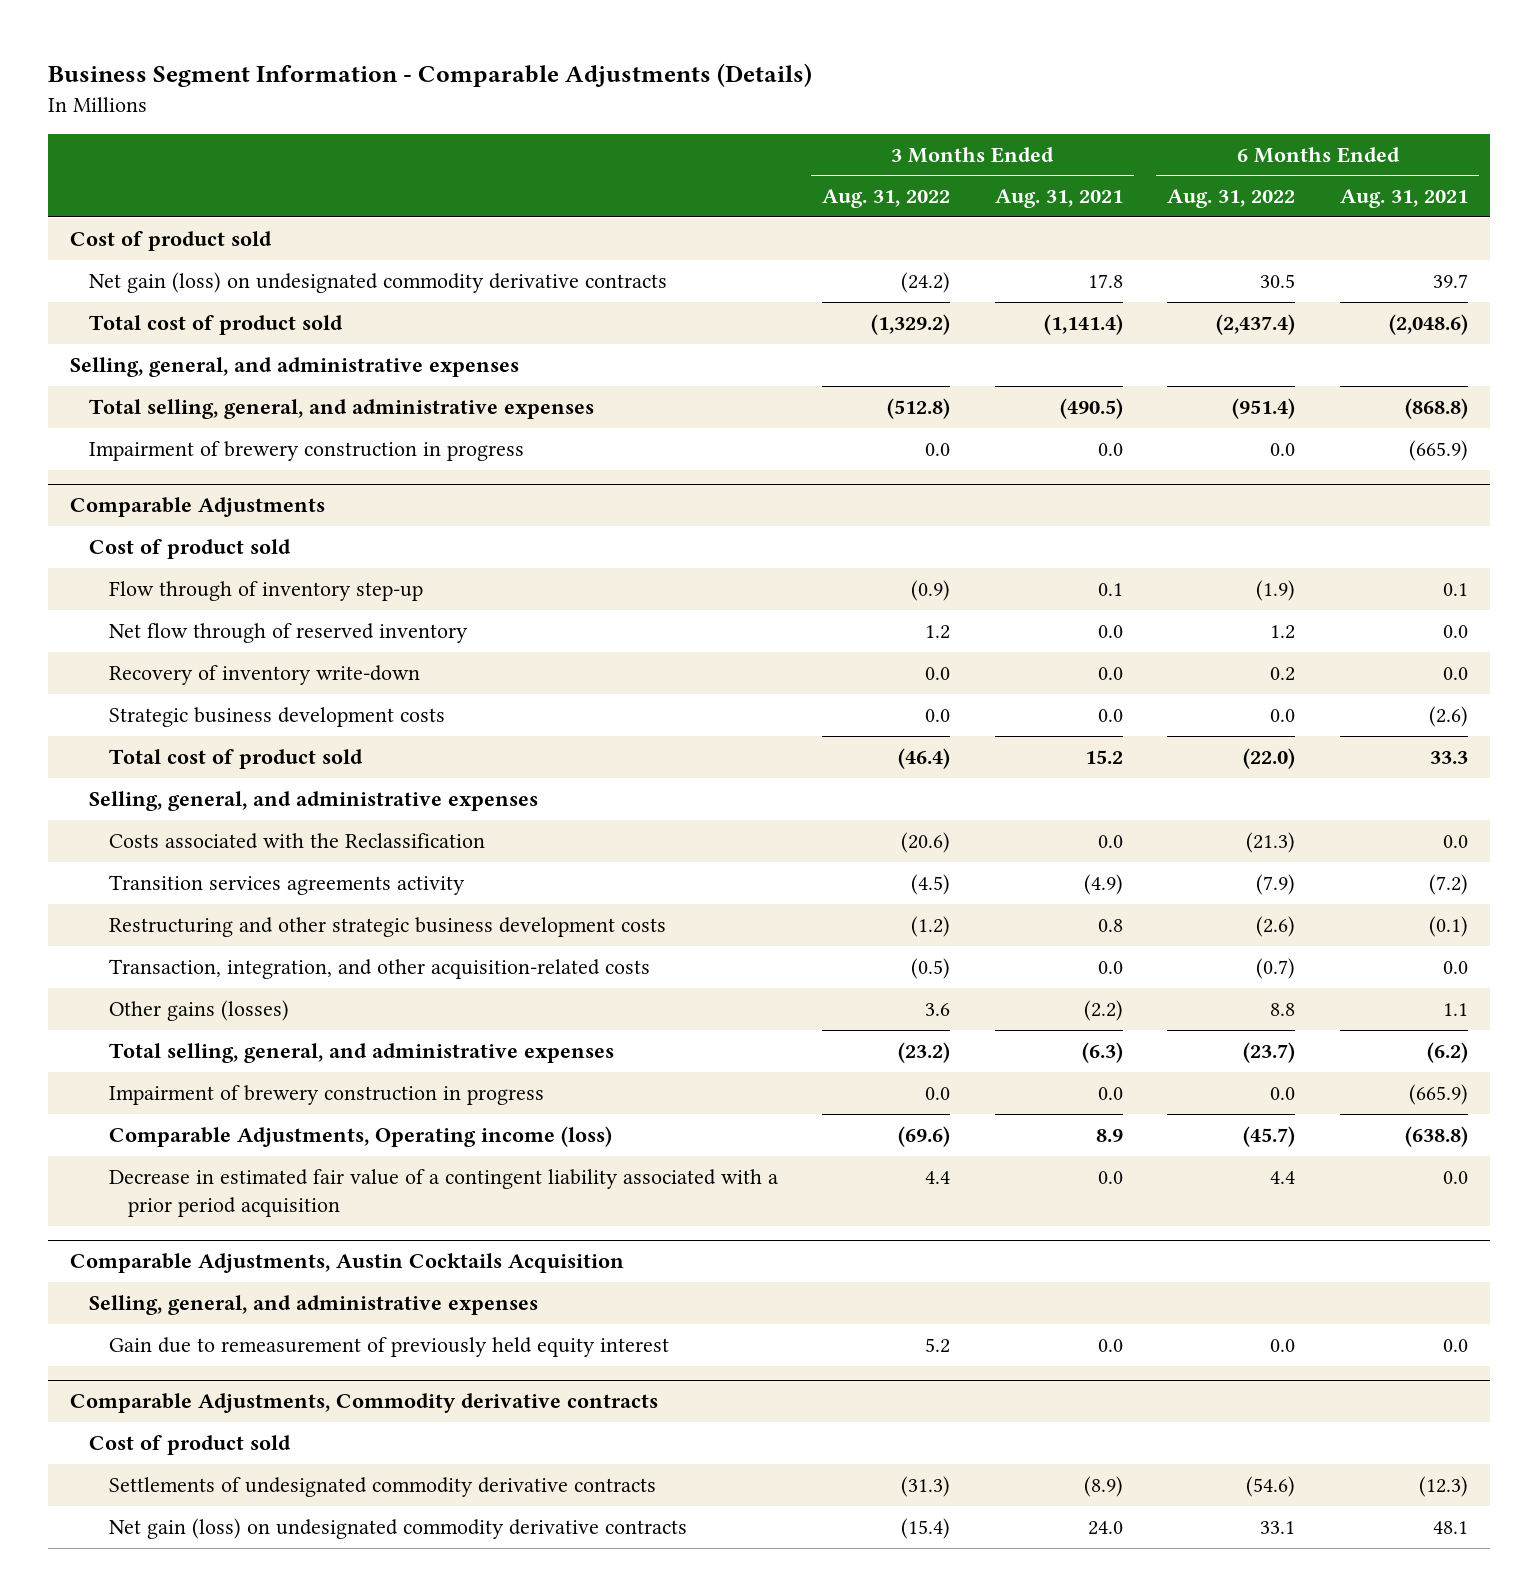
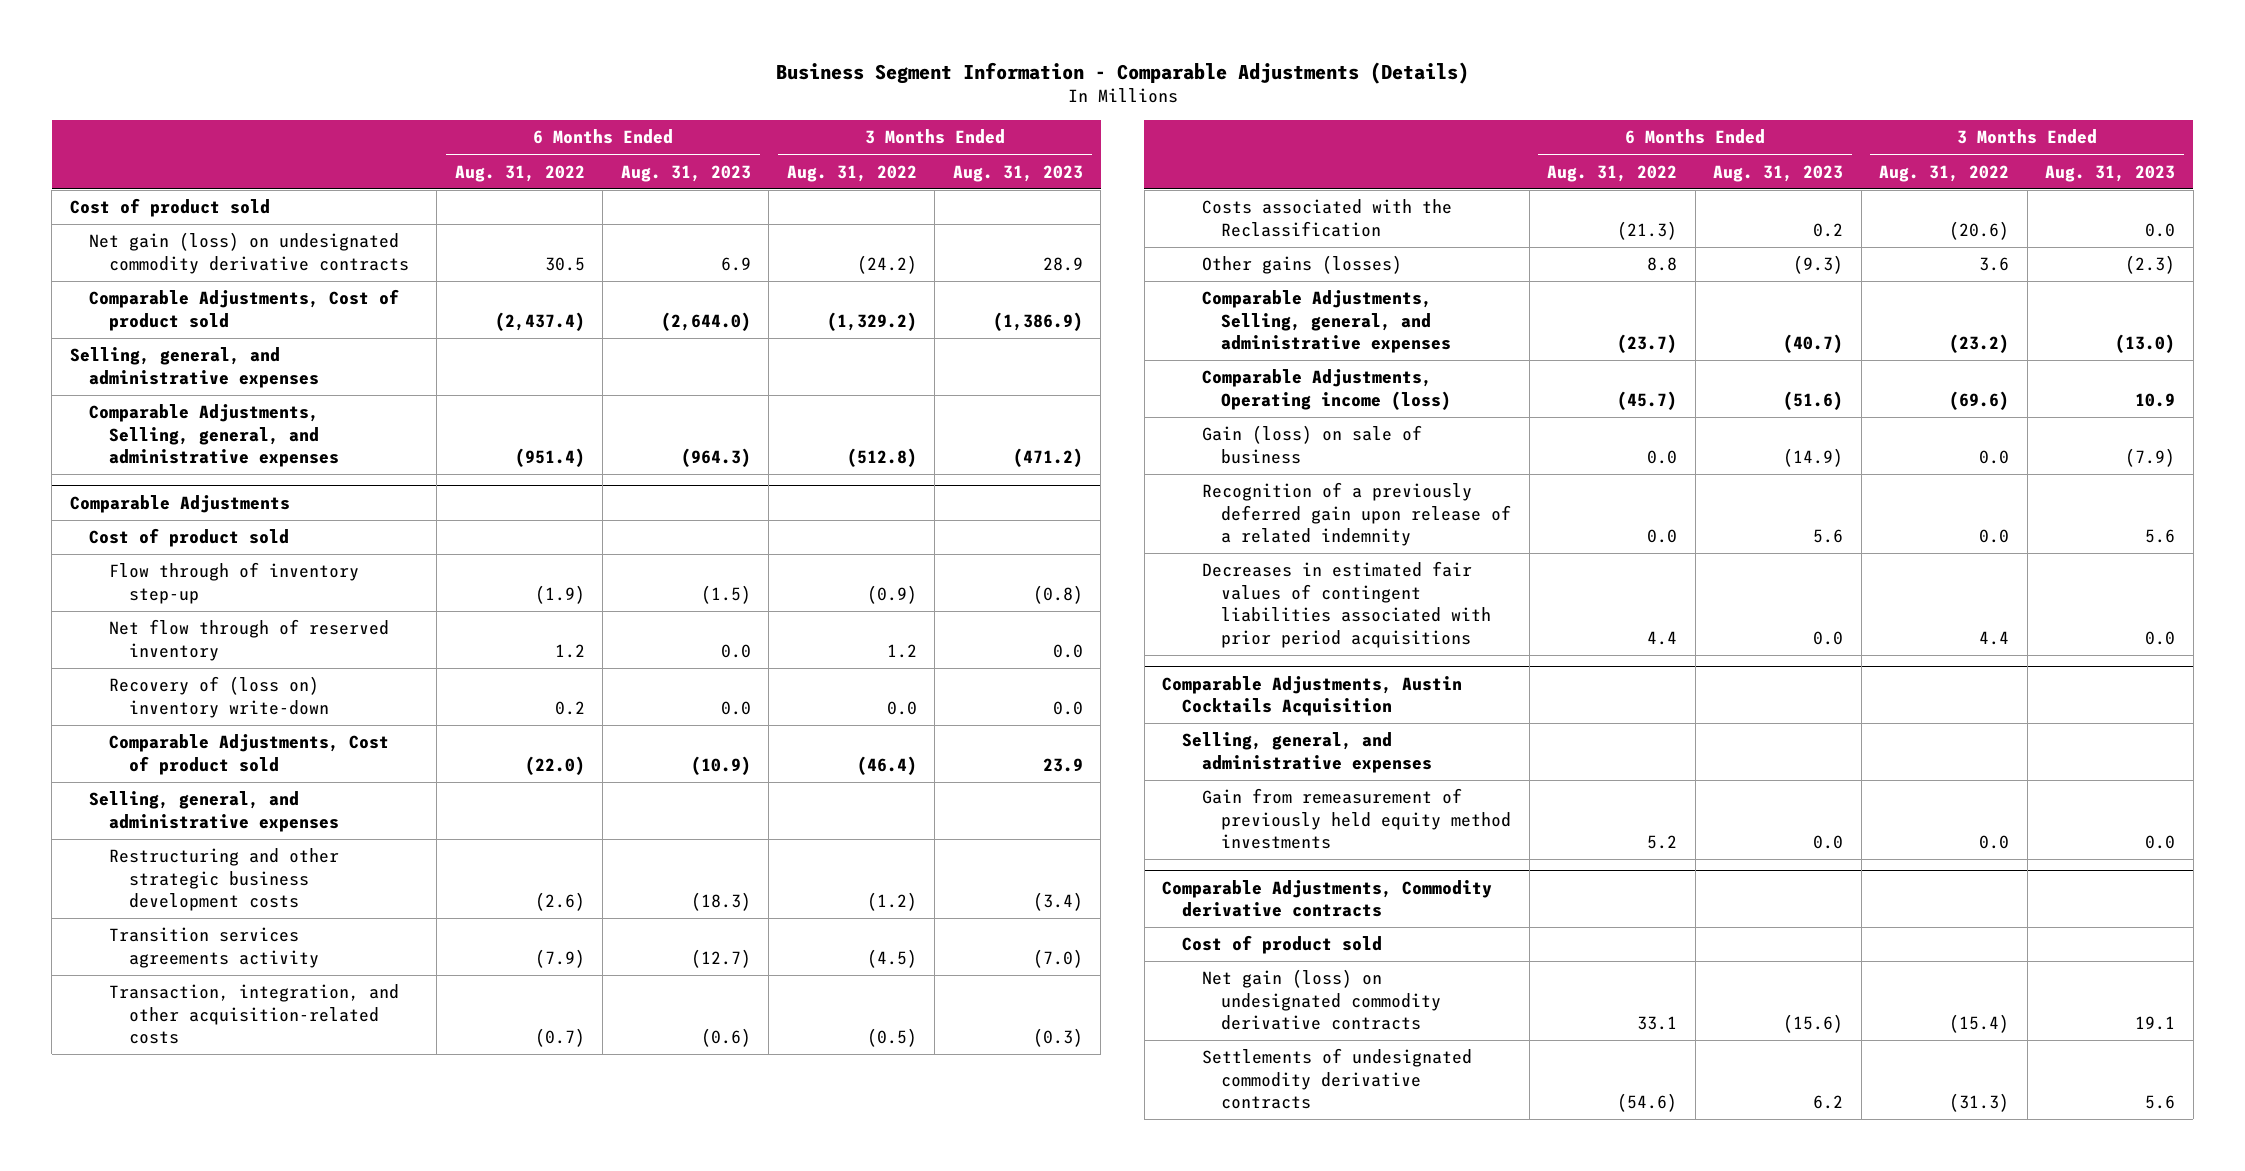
[994,189,1123,209] Aug. 31, 2021 -> none
[1339,189,1468,209] Aug. 31, 2021 -> none
none -> [620,164,751,182] Aug. 31, 2023
none -> [952,164,1083,182] Aug. 31, 2023
[89,314,344,335] Total cost of product sold -> [89,289,400,331] Comparable Adjustments, Cost of product sold
[89,440,525,461] Impairment of brewery construction in progress -> none
[89,398,595,419] Total selling, general, and administrative expenses -> [89,404,340,468] Comparable Adjustments, Selling, general, and administrative expenses
[108,706,445,727] Strategic business development costs -> none
[108,664,420,685] Recovery of inventory write-down -> [109,676,329,718] Recovery of (loss on) inventory write-down
[108,748,363,769] Total cost of product sold -> [109,734,390,775] Comparable Adjustments, Cost of product sold
[108,874,465,895] Transition services agreements activity -> [109,927,319,968] Transition services agreements activity
[108,832,485,849] Costs associated with the Reclassification -> [1201,199,1452,237] Costs associated with the Reclassification
[108,1084,544,1105] Impairment of brewery construction in progress -> none
[108,1042,614,1063] Total selling, general, and administrative expenses -> [1201,290,1452,354] Comparable Adjustments, Selling, general, and administrative expenses
none -> [1201,425,1422,464] Gain (loss) on sale of business
none -> [1201,482,1512,547] Recognition of a previously deferred gain upon release of a related indemnity
[108,1168,778,1218] Decrease in estimated fair value of a contingent liability associated with a prior period acquisition -> [1201,561,1492,648] Decreases in estimated fair values of contingent liabilities associated with prior period acquisitions
[108,1336,669,1357] Gain due to remeasurement of previously held equity interest -> [1201,788,1512,850] Gain from remeasurement of previously held equity method investments
[925,1337,951,1353] 5.2 -> [1979,835,2010,850] 0.0
[1270,1338,1296,1352] 0.0 -> [1647,835,1678,850] 5.2
[108,1476,656,1497] Settlements of undesignated commodity derivative contracts -> [1201,1048,1472,1110] Settlements of undesignated commodity derivative contracts

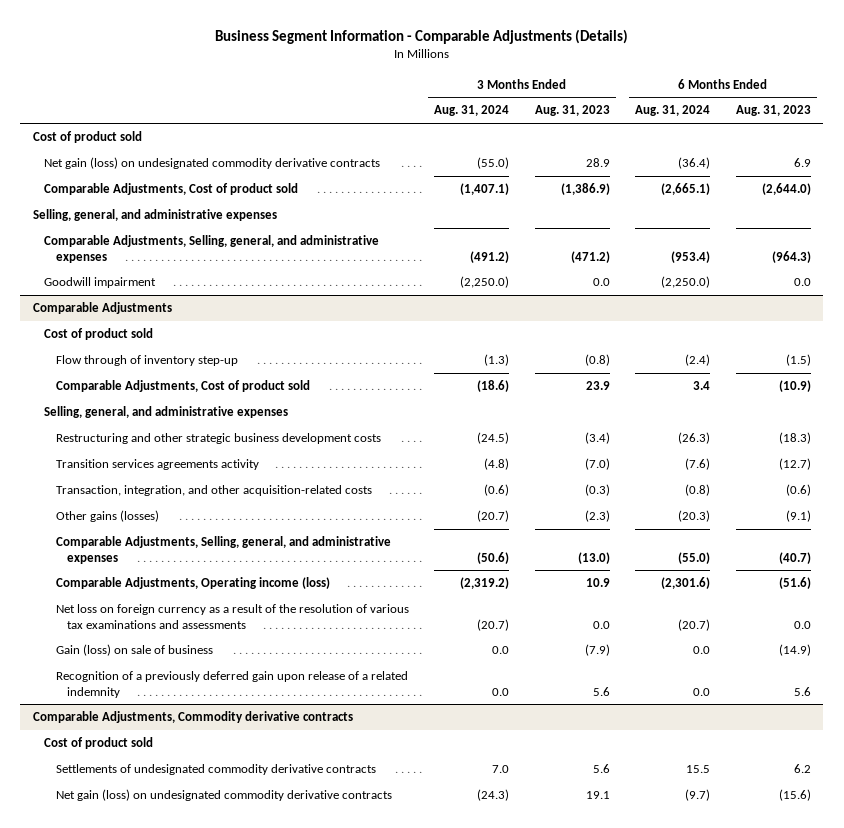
[454,164,585,182] Aug. 31, 2022 -> none
[786,164,917,182] Aug. 31, 2022 -> none
none -> [434,105,510,117] Aug. 31, 2024
none -> [635,105,711,117] Aug. 31, 2024
none -> [44,277,157,289] Goodwill impairment
[109,619,390,661] Net flow through of reserved inventory -> none
[109,676,329,718] Recovery of (loss on) inventory write-down -> none
[1201,199,1452,237] Costs associated with the Reclassification -> none
[1793,255,1844,275] (9.3) -> [785,510,811,523] (9.1)
none -> [55,604,409,629] Net loss on foreign currency as a result of the resolution of various tax examinations and assessments
[1201,561,1492,648] Decreases in estimated fair values of contingent liabilities associated with prior period acquisitions -> none
[1162,675,1463,716] Comparable Adjustments, Austin Cocktails Acquisition -> none
[1182,732,1432,773] Selling, general, and administrative expenses -> none
[1201,788,1512,850] Gain from remeasurement of previously held equity method investments -> none
[1201,969,1442,1031] Net gain (loss) on undesignated commodity derivative contracts -> [55,789,392,802] Net gain (loss) on undesignated commodity derivative contracts

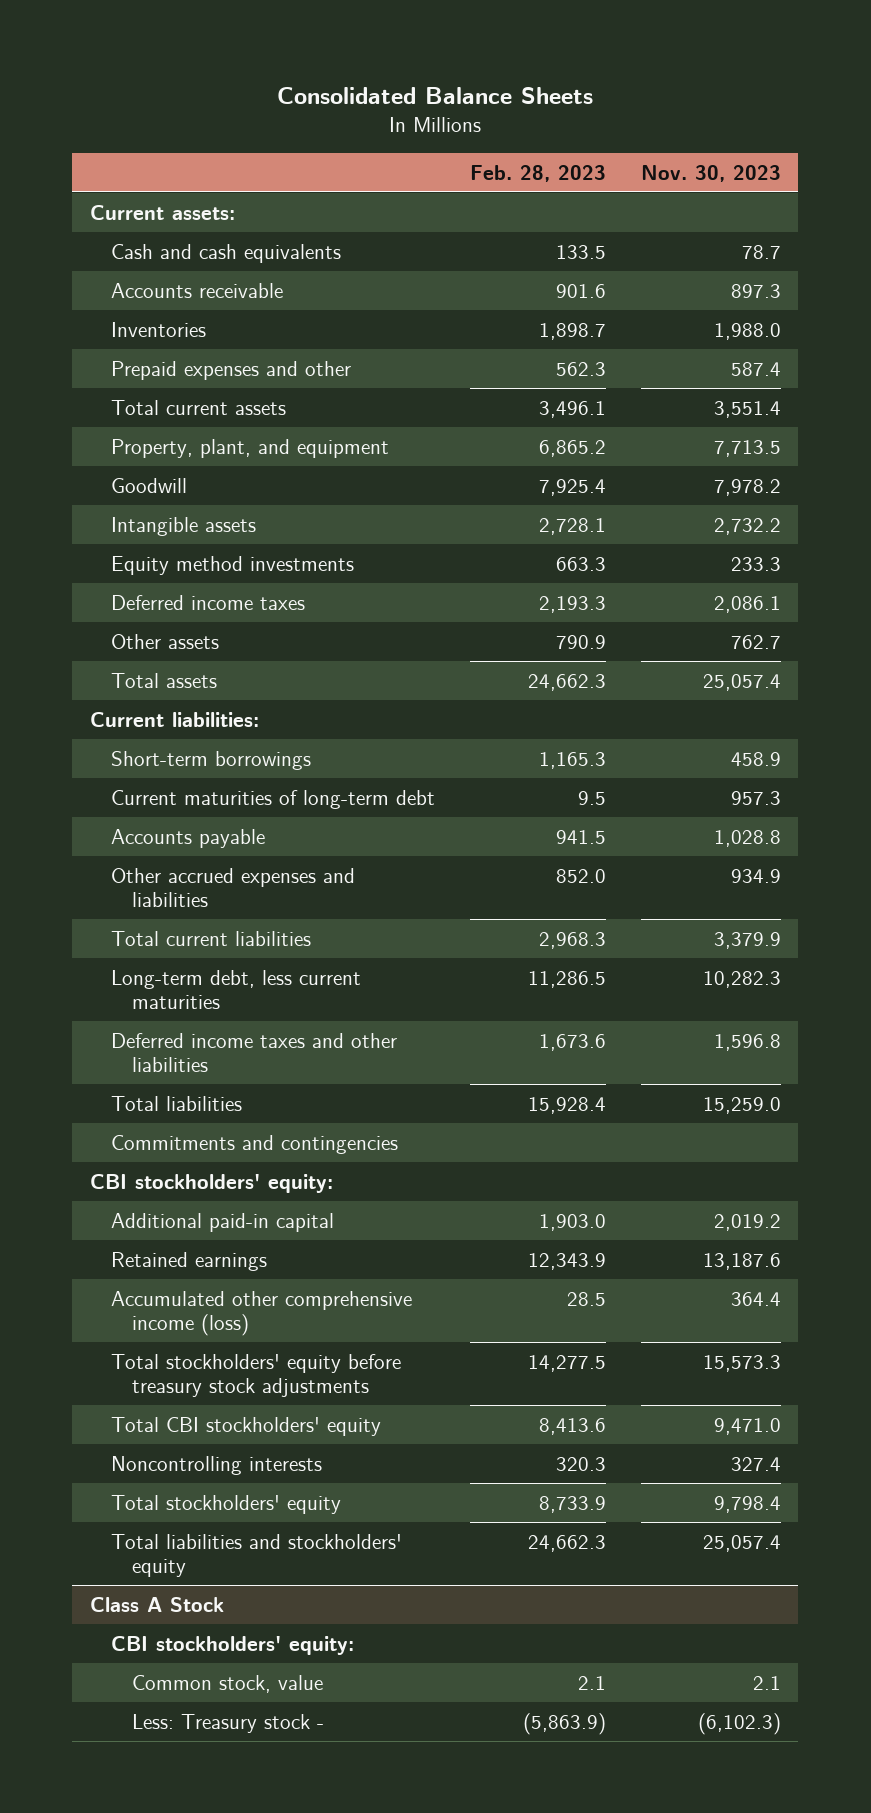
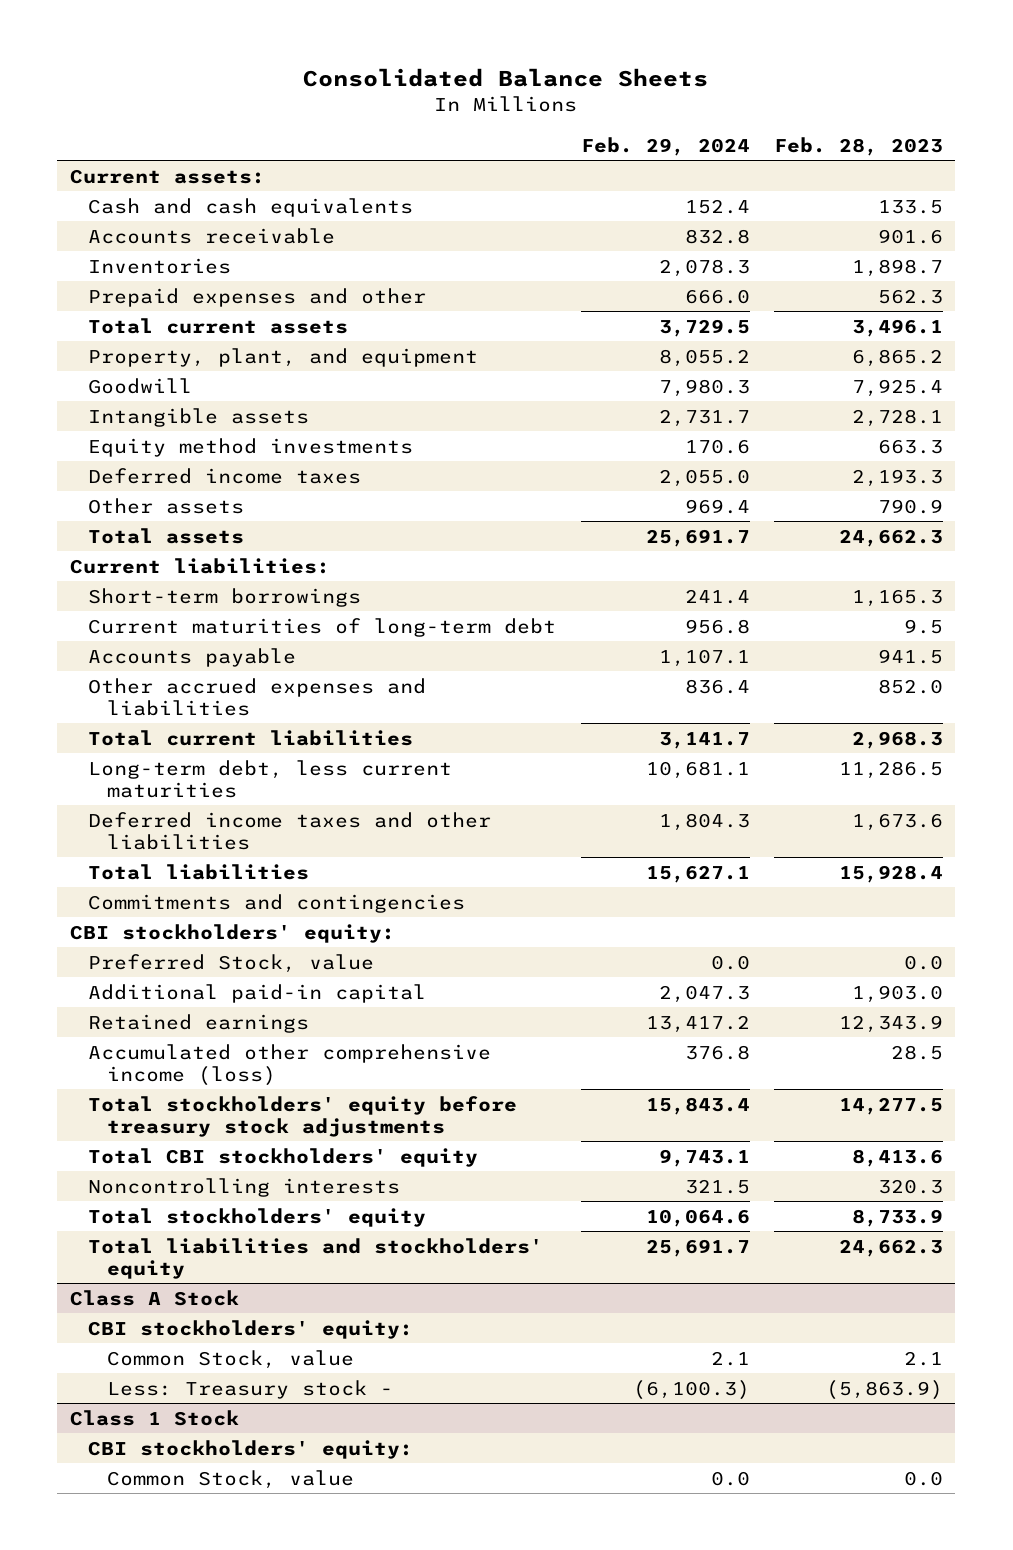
[640,164,781,182] Nov. 30, 2023 -> none
none -> [580,136,750,156] Feb. 29, 2024
none -> [88,953,375,973] Preferred Stock, value
[131,1674,323,1693] Common stock, value -> [107,1349,355,1369] Common Stock, value
none -> [69,1409,239,1426] Class 1 Stock
none -> [88,1439,414,1459] CBI stockholders' equity:
none -> [107,1469,355,1489] Common Stock, value

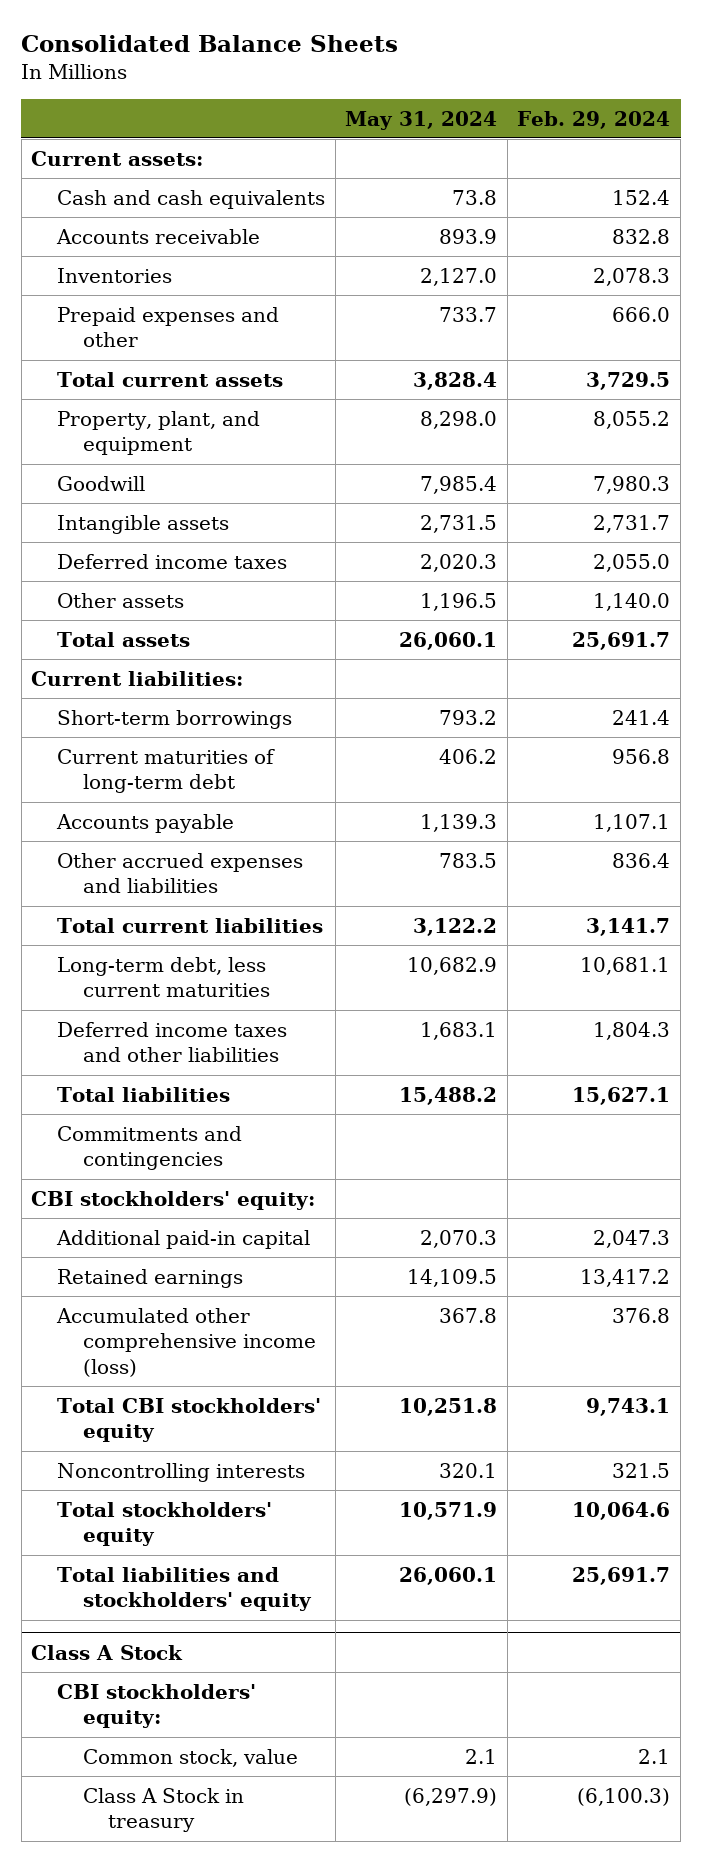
[774,136,944,156] Feb. 28, 2023 -> none
none -> [345,110,498,130] May 31, 2024
[88,437,414,457] Equity method investments -> none
[684,498,750,514] 969.4 -> [593,592,671,611] 1,140.0
[88,953,375,973] Preferred Stock, value -> none
[88,1095,518,1137] Total stockholders' equity before treasury stock adjustments -> none
[69,1409,239,1426] Class 1 Stock -> none
[88,1439,414,1459] CBI stockholders' equity: -> none
[107,1469,355,1489] Common Stock, value -> none
[107,1349,355,1369] Common Stock, value -> [82,1748,298,1767] Common stock, value
[107,1379,394,1399] Less: Treasury stock - -> [82,1787,244,1833] Class A Stock in treasury

